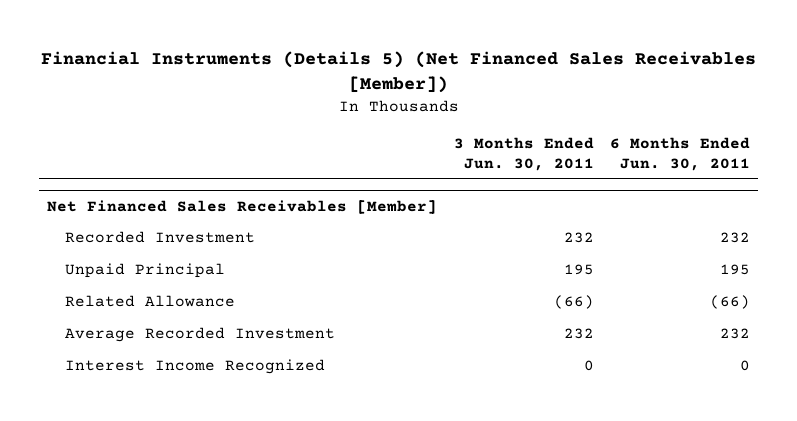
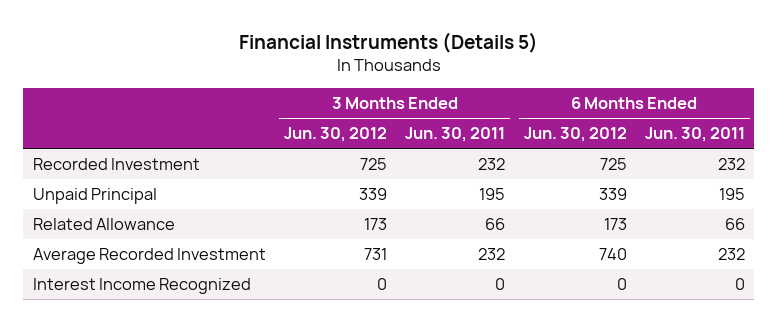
[40,51,756,94] Financial Instruments (Details 5) (Net Financed Sales Receivables [Member]) -> [238,32,538,54] Financial Instruments (Details 5)
none -> [283,127,387,143] Jun. 30, 2012
none -> [523,127,627,143] Jun. 30, 2012
[47,199,438,214] Net Financed Sales Receivables [Member] -> none
[553,295,594,310] (66) -> [485,218,506,231] 66
[710,295,751,310] (66) -> [725,218,746,231] 66

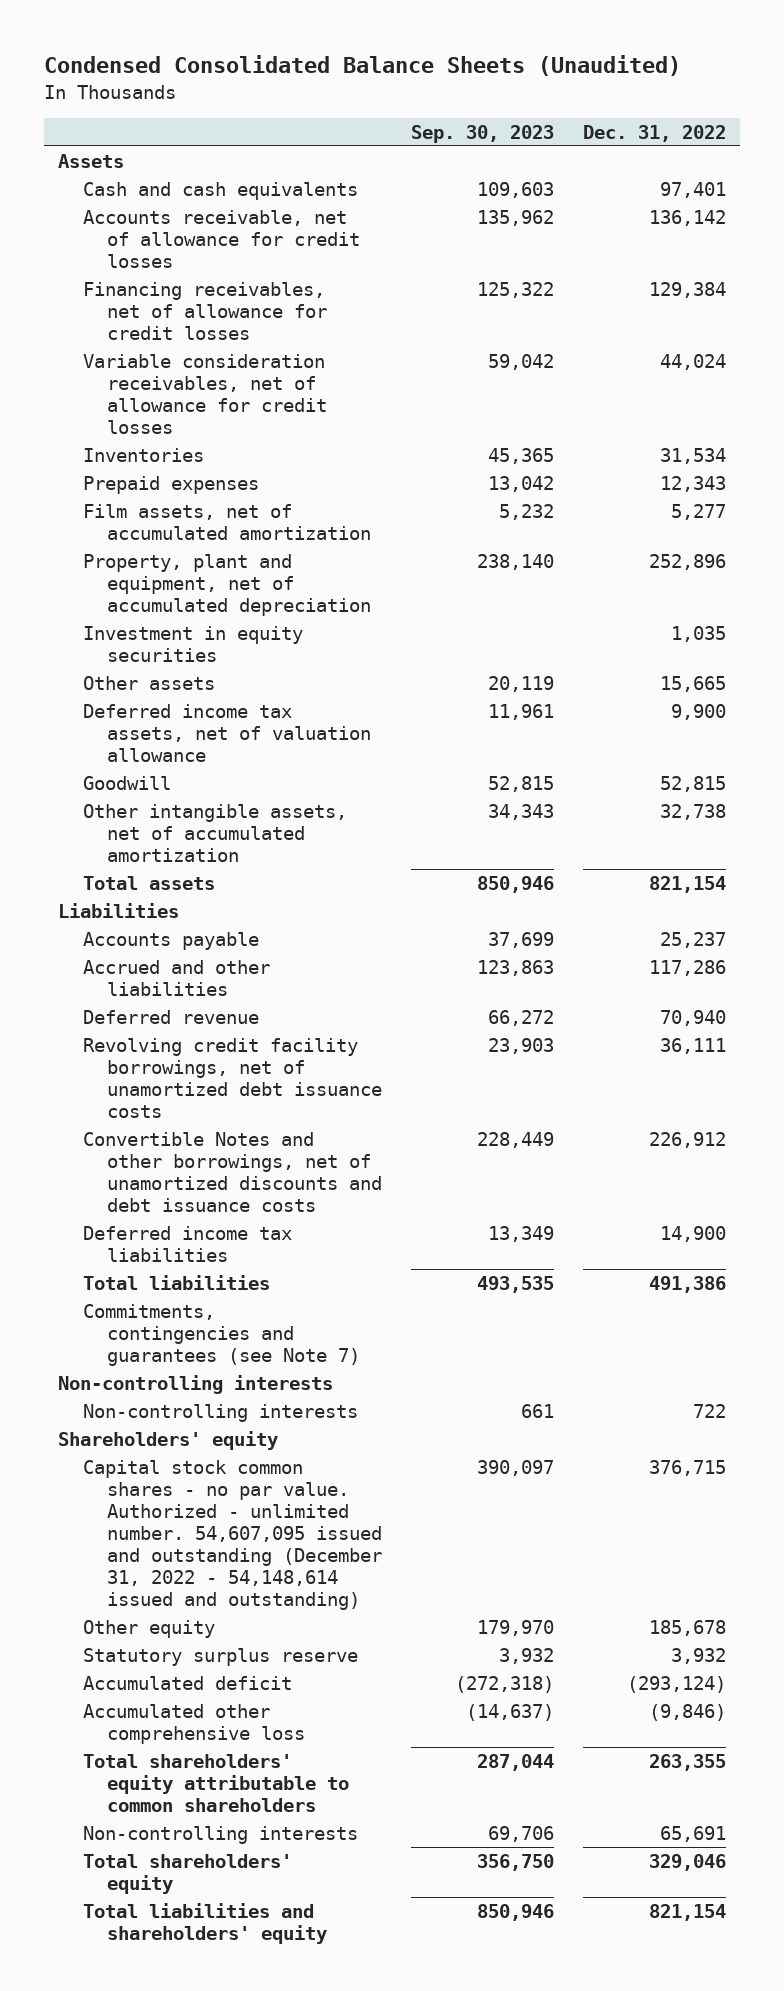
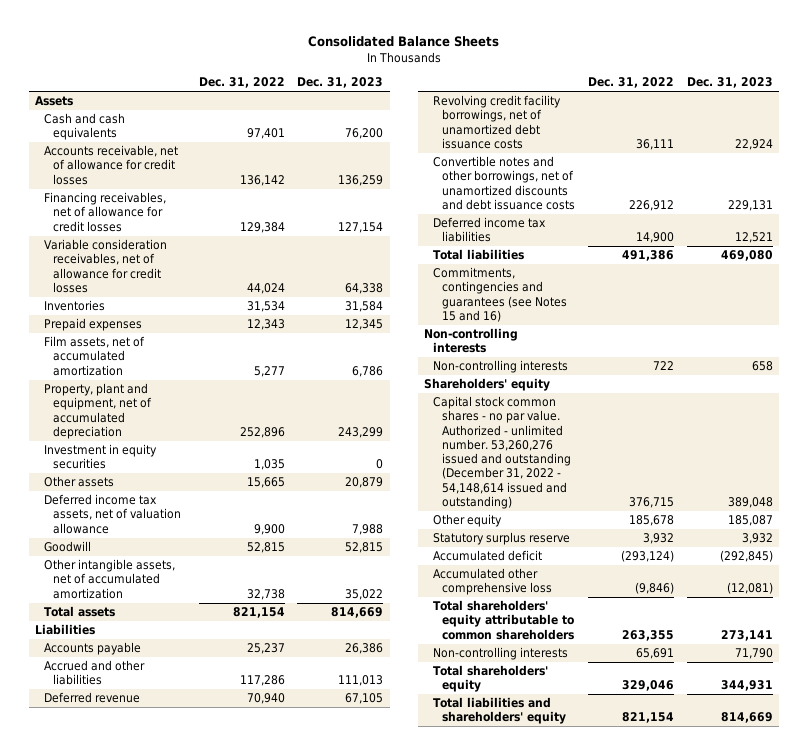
[43,55,681,77] Condensed Consolidated Balance Sheets (Unaudited) -> [307,36,499,48] Consolidated Balance Sheets
[410,124,554,143] Sep. 30, 2023 -> none
none -> [297,77,384,89] Dec. 31, 2023
[82,1131,382,1213] Convertible Notes and other borrowings, net of unamortized discounts and debt issuance costs -> [433,156,576,210] Convertible notes and other borrowings, net of unamortized discounts and debt issuance costs
[82,1303,360,1366] Commitments, contingencies and guarantees (see Note 7) -> [433,267,568,322] Commitments, contingencies and guarantees (see Notes 15 and 16)
[82,1459,382,1611] Capital stock common shares - no par value. Authorized - unlimited number. 54,607,095 issued and outstanding (December 31, 2022 - 54,148,614 issued and outstanding) -> [433,396,572,509] Capital stock common shares - no par value. Authorized - unlimited number. 53,260,276 issued and outstanding (December 31, 2022 - 54,148,614 issued and outstanding)

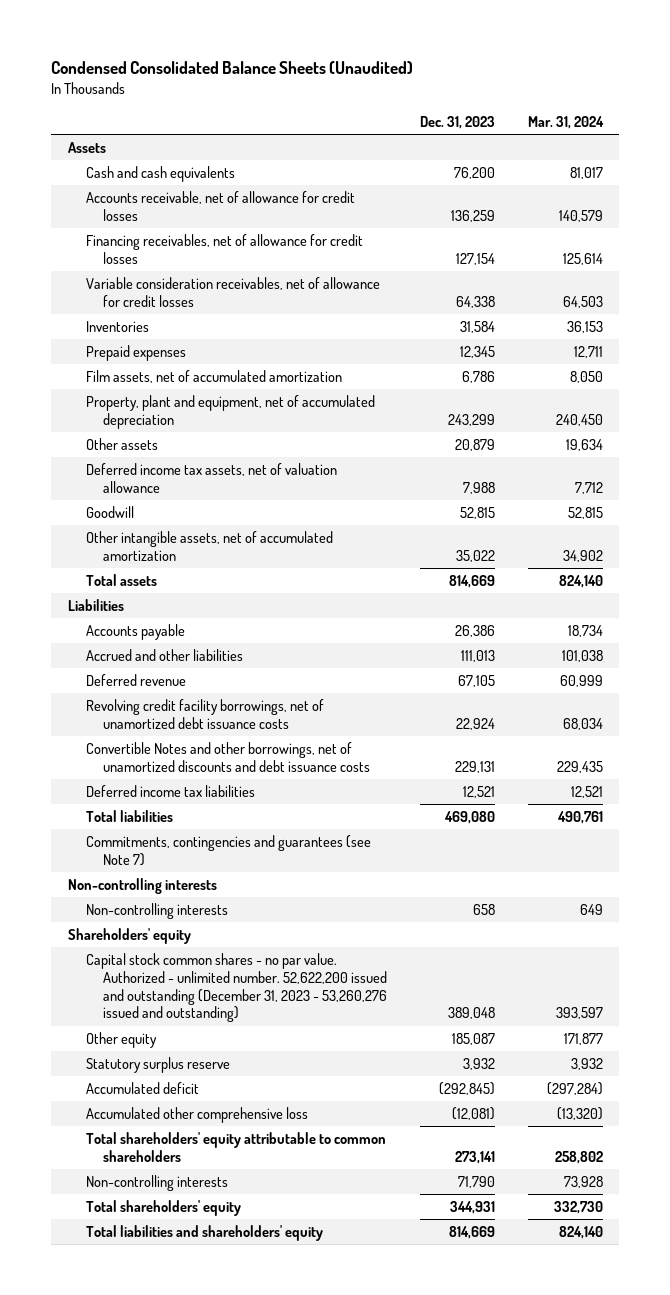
[307,36,499,48] Consolidated Balance Sheets -> [51,61,414,75] Condensed Consolidated Balance Sheets (Unaudited)
[198,77,285,89] Dec. 31, 2022 -> none
none -> [527,115,604,129] Mar. 31, 2024
[44,444,158,470] Investment in equity securities -> none
[433,156,576,210] Convertible notes and other borrowings, net of unamortized discounts and debt issuance costs -> [85,742,371,772] Convertible Notes and other borrowings, net of unamortized discounts and debt issuance costs
[433,267,568,322] Commitments, contingencies and guarantees (see Notes 15 and 16) -> [85,835,371,866] Commitments, contingencies and guarantees (see Note 7)
[433,396,572,509] Capital stock common shares - no par value. Authorized - unlimited number. 53,260,276 issued and outstanding (December 31, 2022 - 54,148,614 issued and outstanding) -> [85,953,388,1023] Capital stock common shares - no par value. Authorized - unlimited number. 52,622,200 issued and outstanding (December 31, 2023 - 53,260,276 issued and outstanding)

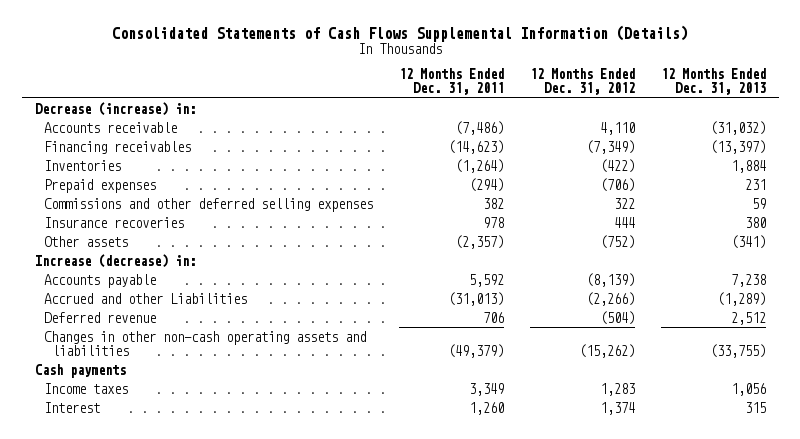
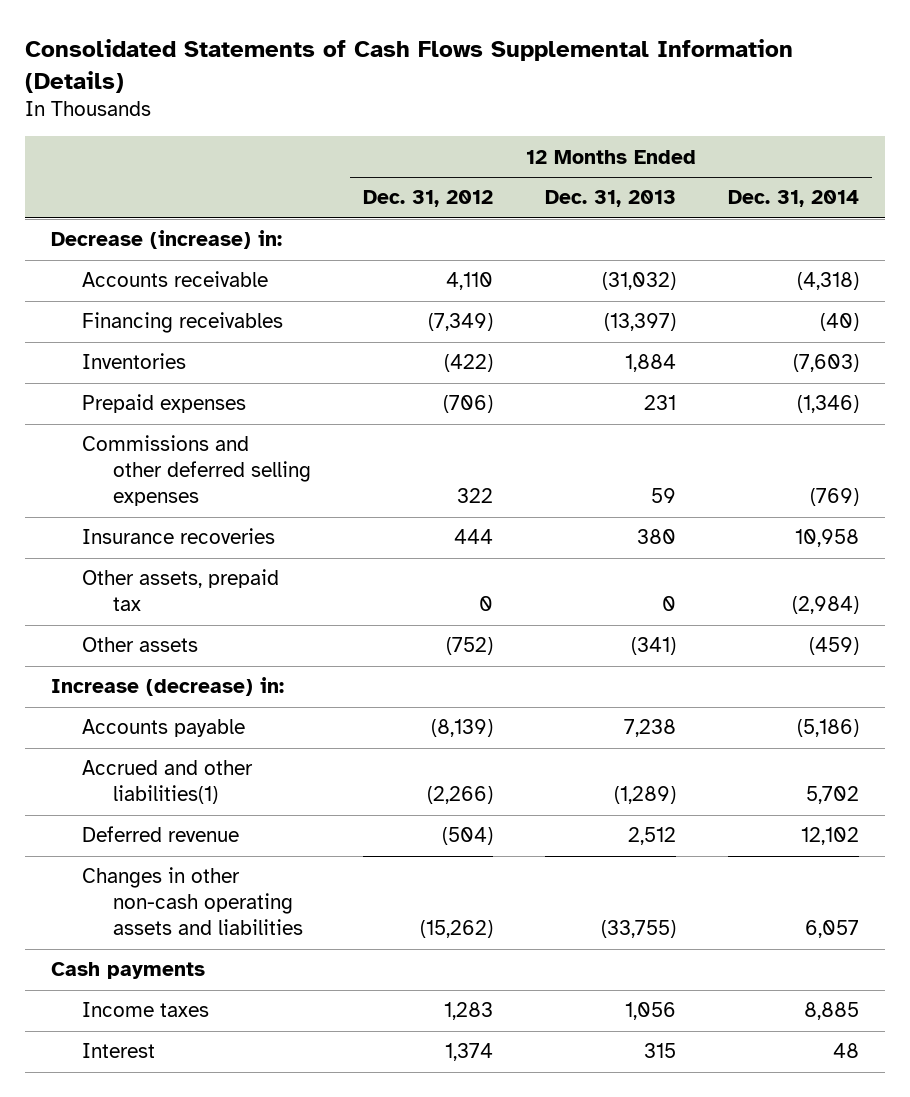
[398,68,504,96] 12 Months Ended Dec. 31, 2011 -> none
none -> [727,190,859,208] Dec. 31, 2014
none -> [82,569,280,612] Other assets, prepaid tax
[43,292,247,304] Accrued and other Liabilities -> [82,760,254,805] Accrued and other liabilities(1)

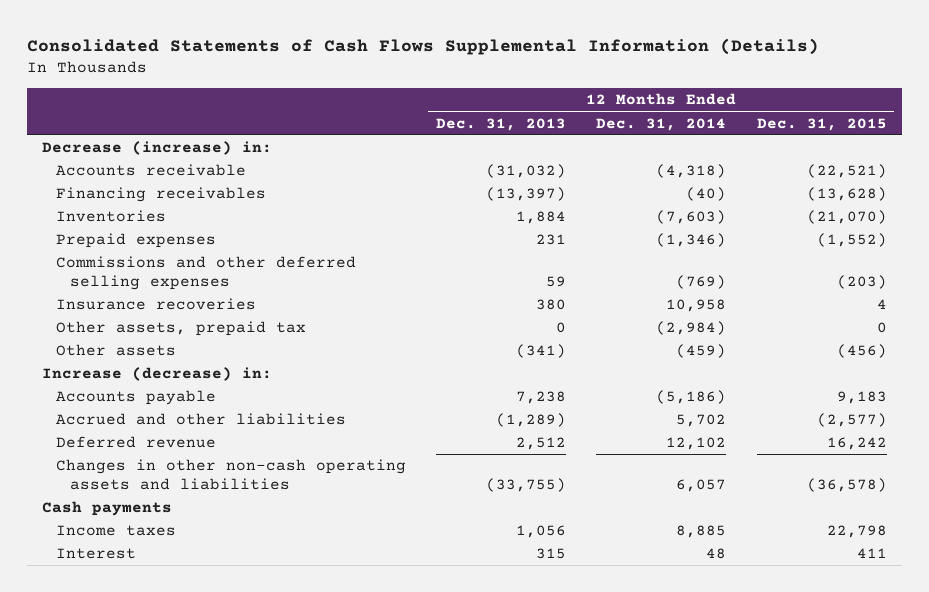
[363,190,494,208] Dec. 31, 2012 -> none
none -> [756,117,887,131] Dec. 31, 2015
[82,760,254,805] Accrued and other liabilities(1) -> [55,413,346,426] Accrued and other liabilities

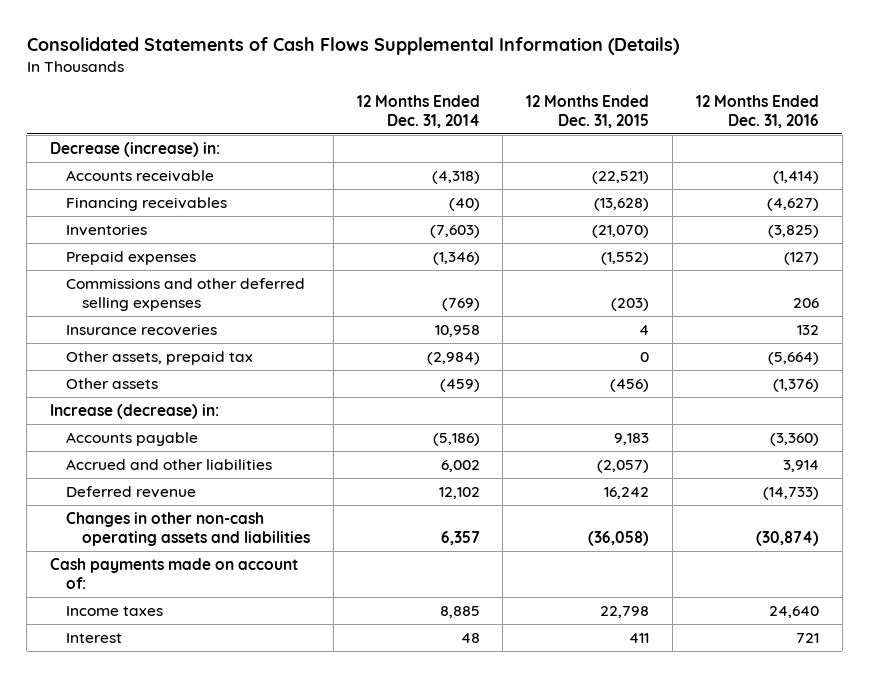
[436,117,567,131] Dec. 31, 2013 -> none
none -> [696,94,820,128] 12 Months Ended Dec. 31, 2016
[676,414,727,428] 5,702 -> [440,460,480,473] 6,002
[816,413,887,428] (2,577) -> [597,460,650,474] (2,057)
[676,478,727,492] 6,057 -> [440,531,480,546] 6,357
[806,477,887,492] (36,578) -> [588,531,650,547] (36,058)
[41,501,172,517] Cash payments -> [50,558,299,590] Cash payments made on account of:

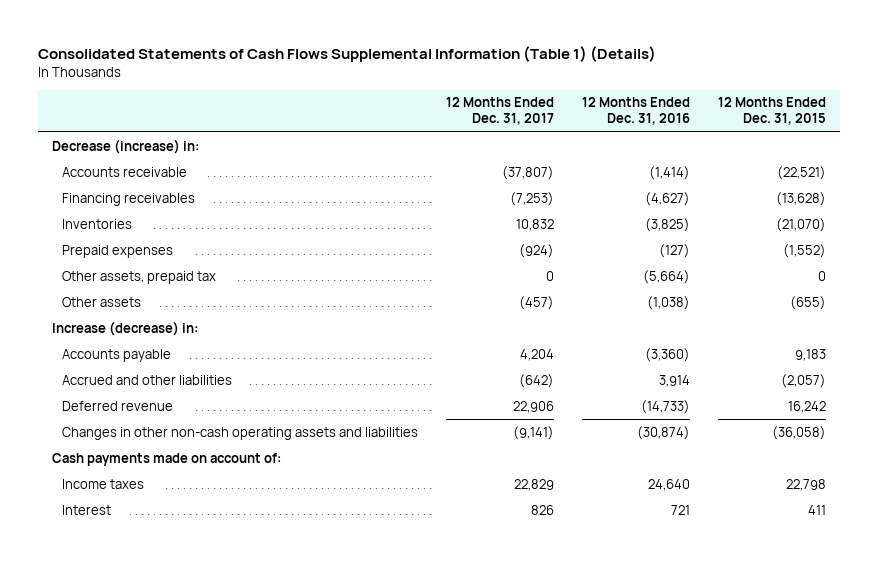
[26,36,679,55] Consolidated Statements of Cash Flows Supplemental Information (Details) -> [38,45,657,62] Consolidated Statements of Cash Flows Supplemental Information (Table 1) (Details)
[356,94,480,128] 12 Months Ended Dec. 31, 2014 -> none
none -> [446,97,555,126] 12 Months Ended Dec. 31, 2017
[65,278,305,312] Commissions and other deferred selling expenses -> none
[65,324,217,337] Insurance recoveries -> none
[610,379,650,393] (456) -> [789,295,826,310] (655)
[773,379,820,393] (1,376) -> [646,295,690,310] (1,038)

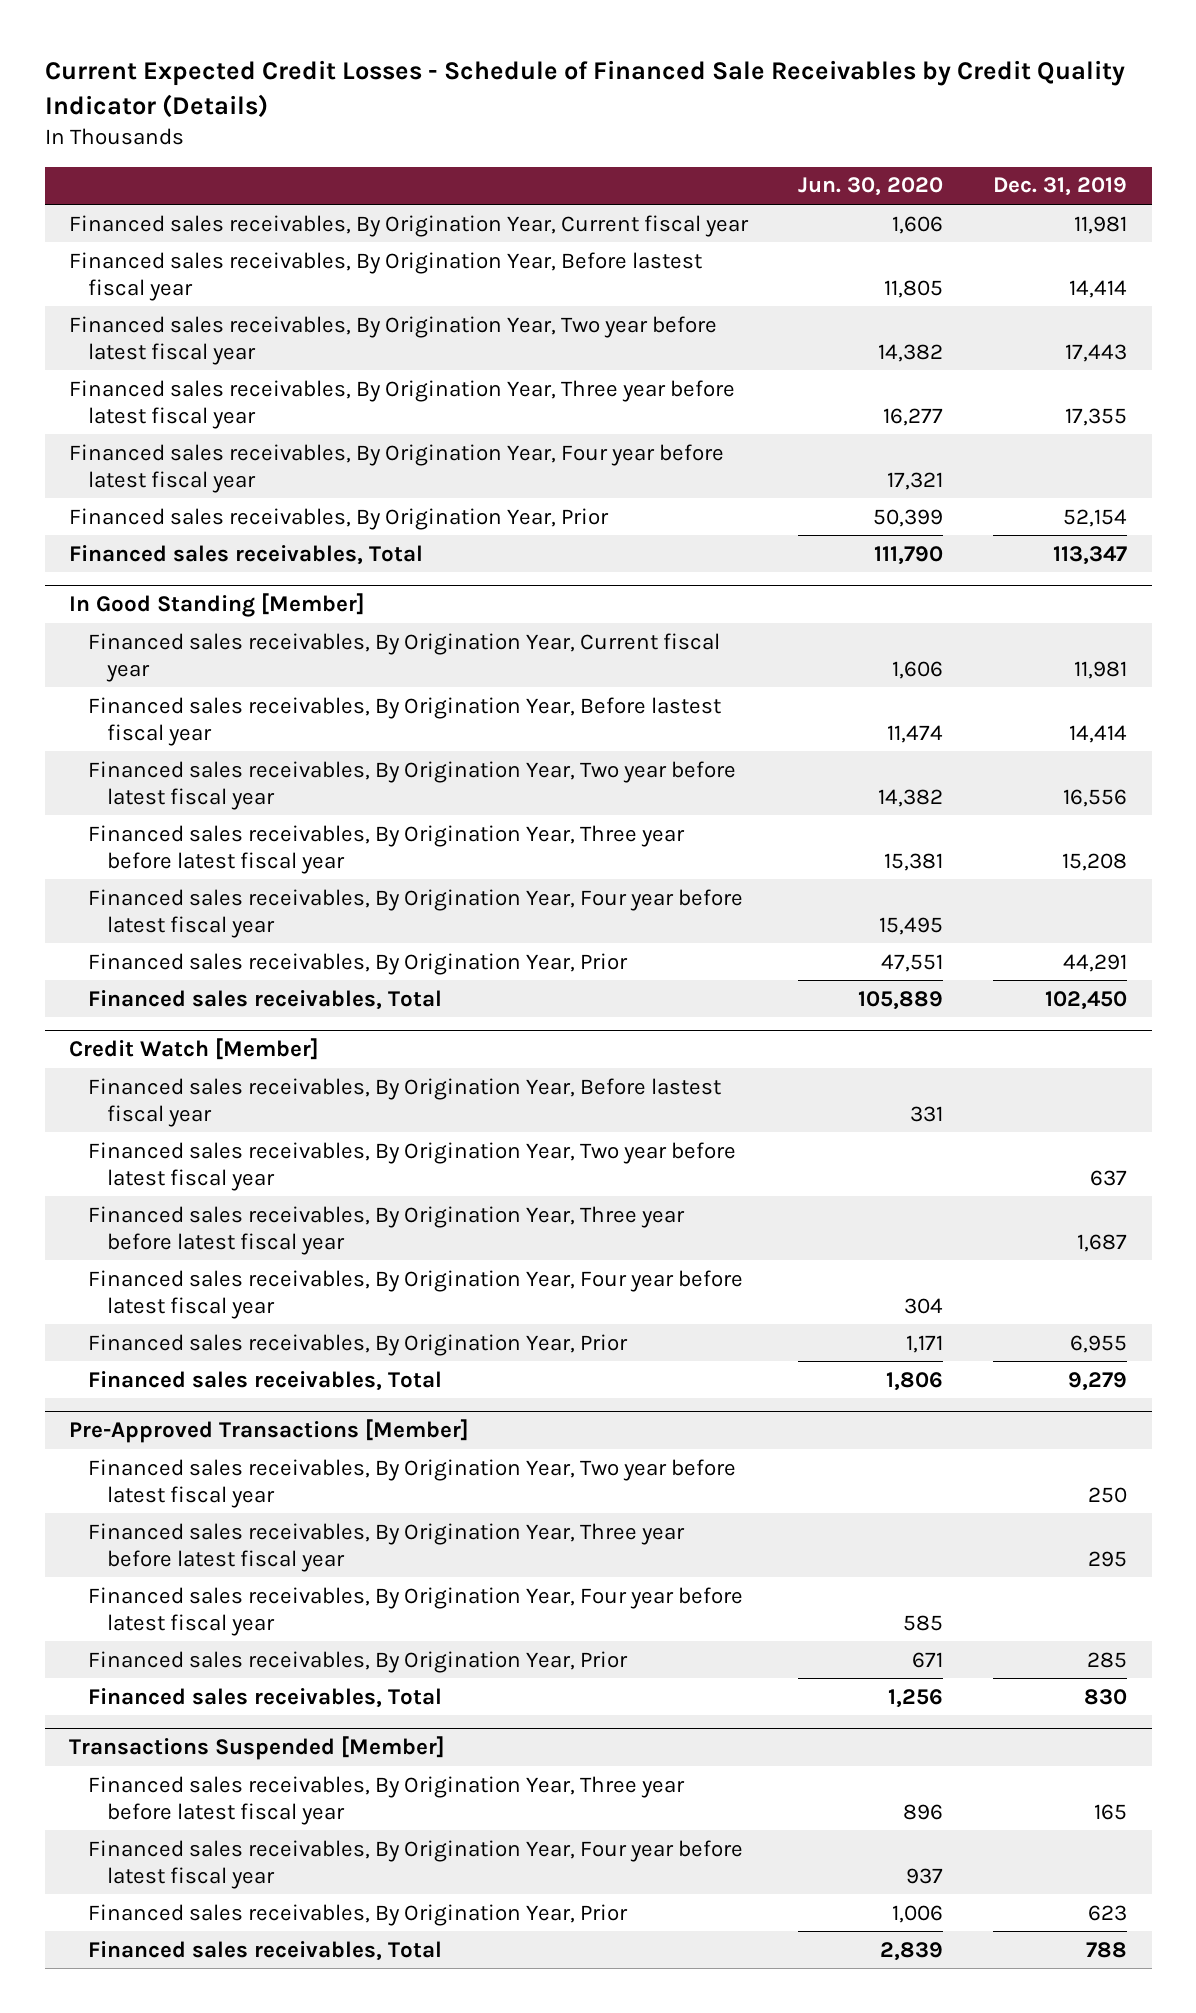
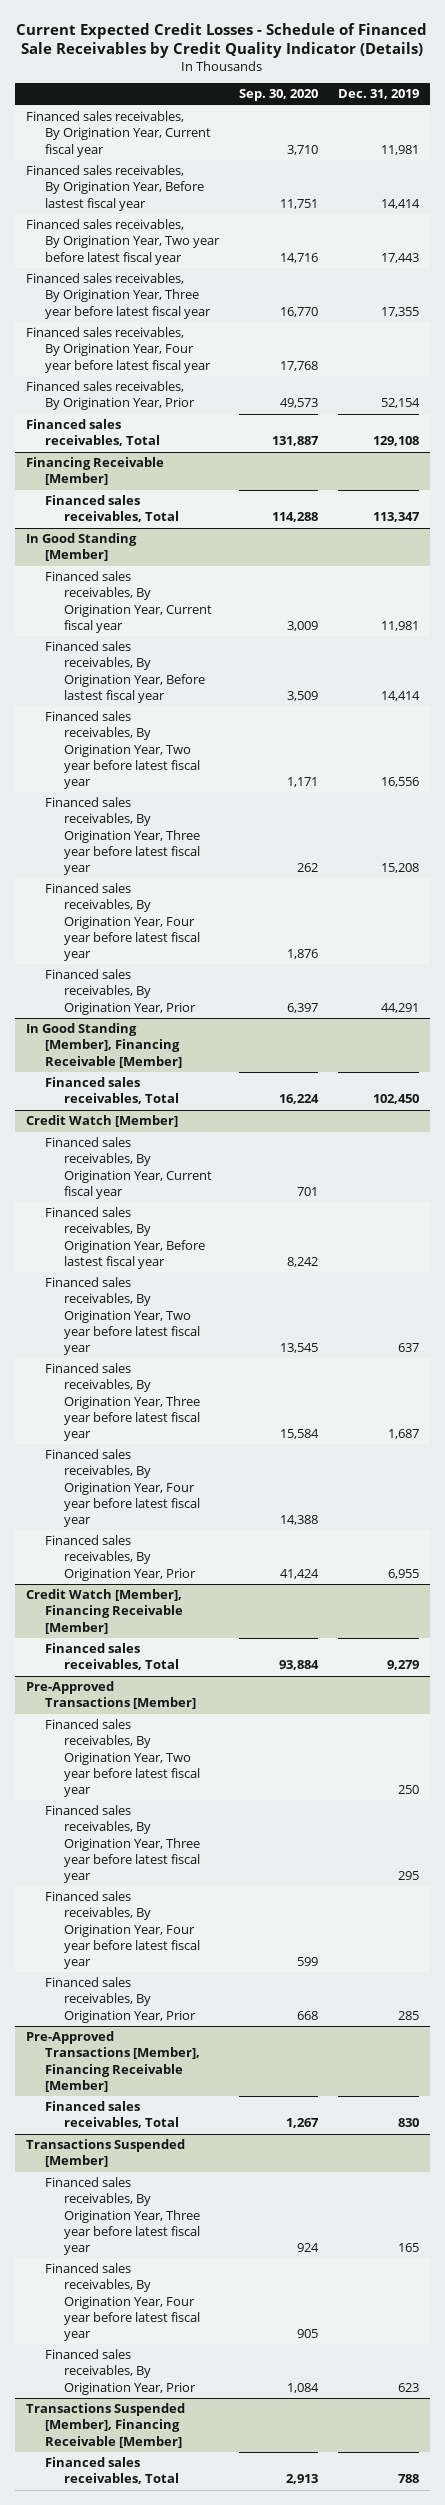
[798,177,944,197] Jun. 30, 2020 -> none
none -> [239,89,319,102] Sep. 30, 2020
none -> [25,419,160,447] Financed sales receivables, Total
none -> [25,457,164,486] Financing Receivable [Member]
none -> [25,1023,182,1068] In Good Standing [Member], Financing Receivable [Member]
none -> [44,1137,212,1199] Financed sales receivables, By Origination Year, Current fiscal year
none -> [25,1589,183,1634] Credit Watch [Member], Financing Receivable [Member]
none -> [25,2031,200,2092] Pre-Approved Transactions [Member], Financing Receivable [Member]
none -> [25,2403,185,2448] Transactions Suspended [Member], Financing Receivable [Member]

